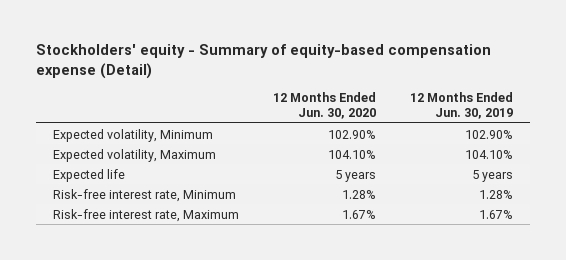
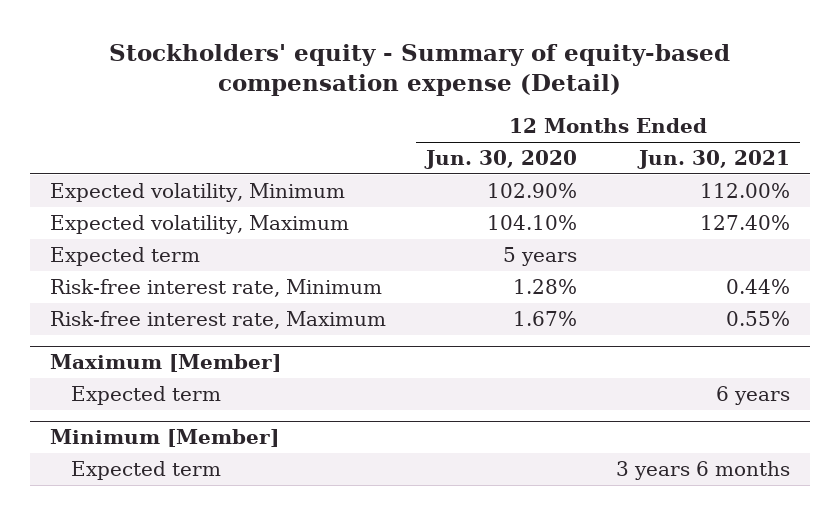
[410,92,514,119] 12 Months Ended Jun. 30, 2019 -> none
none -> [637,150,791,170] Jun. 30, 2021
[52,168,125,182] Expected life -> [49,246,200,266] Expected term
none -> [49,354,281,373] Maximum [Member]
none -> [71,385,222,405] Expected term
none -> [49,429,279,448] Minimum [Member]
none -> [71,460,222,480] Expected term

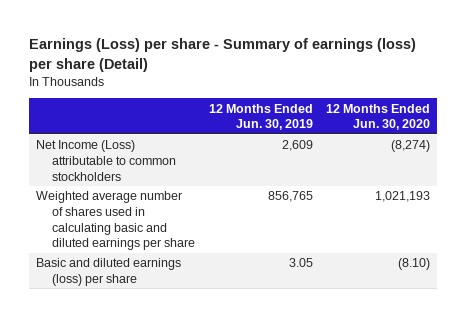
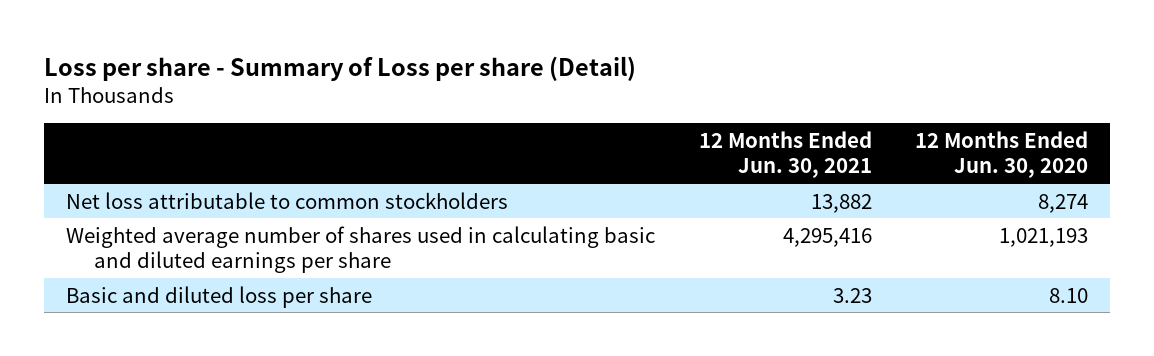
[29,37,417,72] Earnings (Loss) per share - Summary of earnings (loss) per share (Detail) -> [44,55,637,81] Loss per share - Summary of Loss per share (Detail)
[208,103,313,131] 12 Months Ended Jun. 30, 2019 -> none
none -> [698,130,872,179] 12 Months Ended Jun. 30, 2021
[35,140,177,181] Net Income (Loss) attributable to common stockholders -> [66,191,509,209] Net loss attributable to common stockholders
[391,140,431,153] (8,274) -> [1038,193,1089,213] 8,274
[35,258,181,286] Basic and diluted earnings (loss) per share -> [66,285,373,308] Basic and diluted loss per share
[398,258,431,271] (8.10) -> [1049,287,1089,303] 8.10

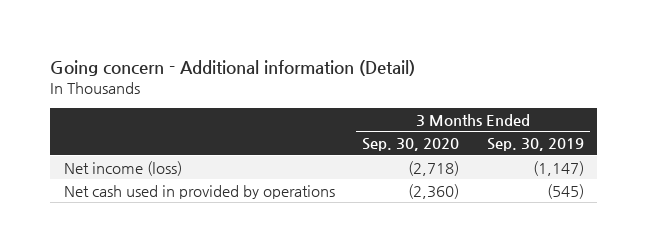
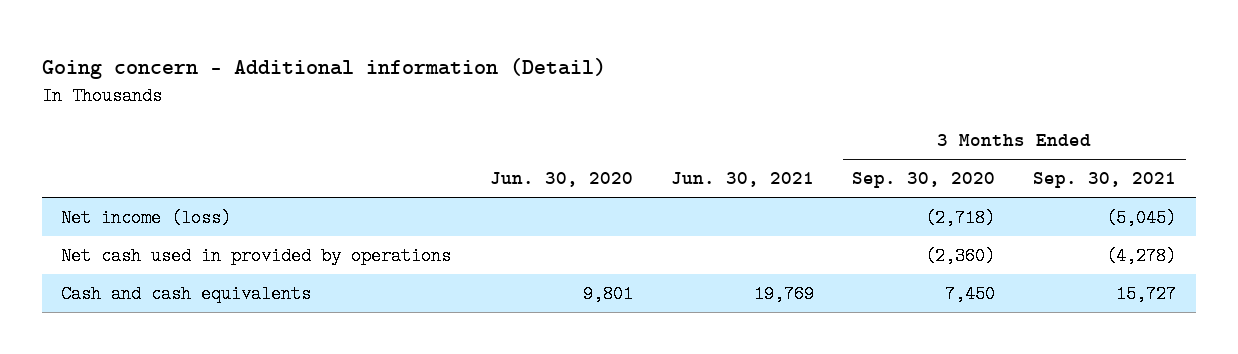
[486,138,584,152] Sep. 30, 2019 -> none
none -> [489,172,633,188] Jun. 30, 2020
none -> [670,172,814,188] Jun. 30, 2021
none -> [1033,172,1177,189] Sep. 30, 2021
none -> [61,285,312,304] Cash and cash equivalents

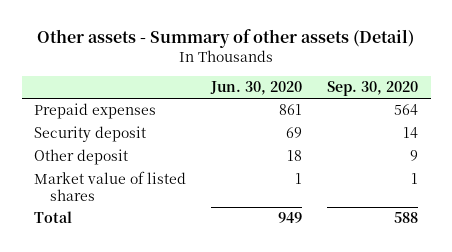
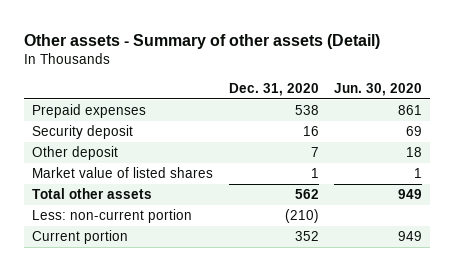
[327,81,419,97] Sep. 30, 2020 -> none
none -> [228,82,319,96] Dec. 31, 2020
none -> [32,188,153,200] Total other assets
none -> [32,209,193,224] Less: non-current portion
[34,211,73,224] Total -> [32,230,129,245] Current portion

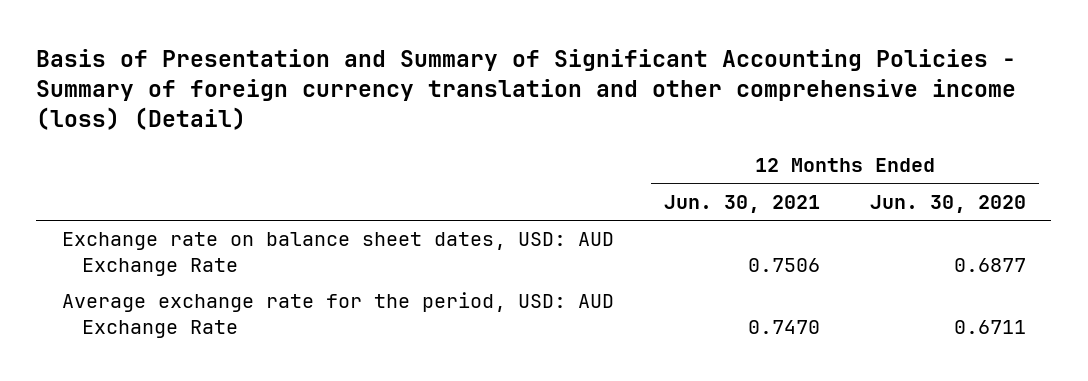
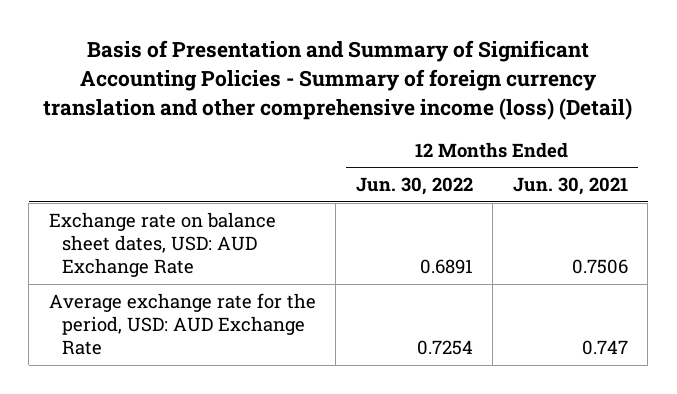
[870,194,1027,213] Jun. 30, 2020 -> none
none -> [355,177,473,196] Jun. 30, 2022
[747,319,820,334] 0.7470 -> [581,340,628,356] 0.747

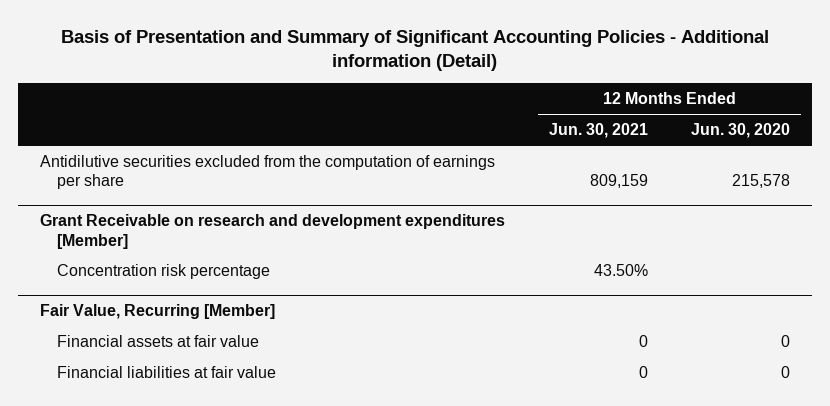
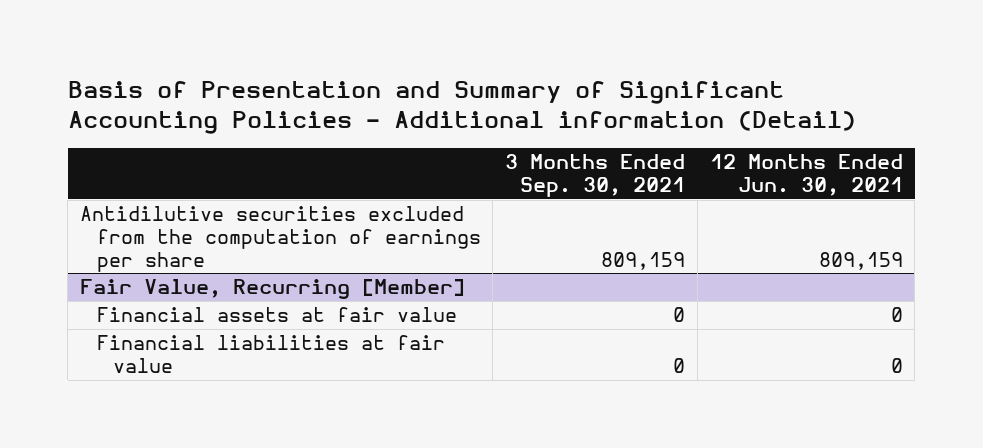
[691,123,791,139] Jun. 30, 2020 -> none
none -> [505,154,686,197] 3 Months Ended Sep. 30, 2021
[39,214,505,249] Grant Receivable on research and development expenditures [Member] -> none
[56,263,270,279] Concentration risk percentage -> none

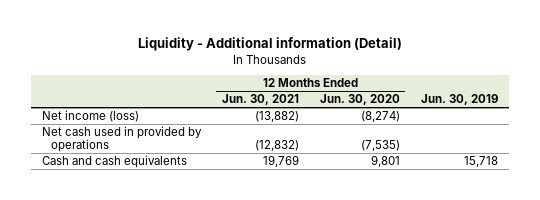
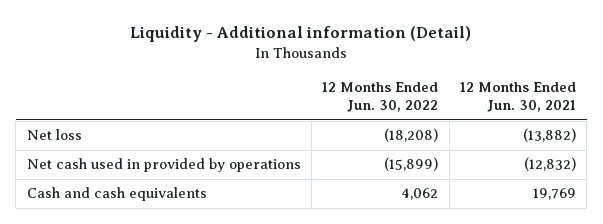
[320,94,401,106] Jun. 30, 2020 -> none
[421,94,499,106] Jun. 30, 2019 -> none
none -> [322,81,439,113] 12 Months Ended Jun. 30, 2022
[41,110,139,123] Net income (loss) -> [26,129,82,141] Net loss

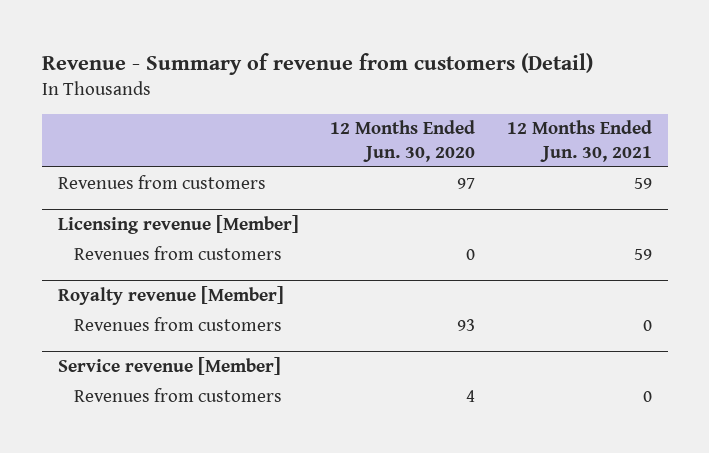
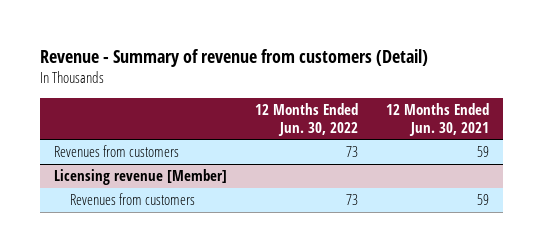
[330,120,476,162] 12 Months Ended Jun. 30, 2020 -> none
none -> [254,103,358,137] 12 Months Ended Jun. 30, 2022
[57,286,284,306] Royalty revenue [Member] -> none
[73,316,282,331] Revenues from customers -> none
[57,357,281,376] Service revenue [Member] -> none
[73,387,282,402] Revenues from customers -> none

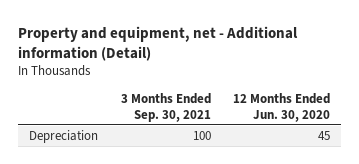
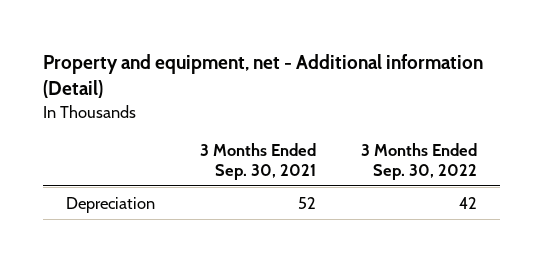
[233,92,331,122] 12 Months Ended Jun. 30, 2020 -> none
none -> [361,143,478,180] 3 Months Ended Sep. 30, 2022
[192,131,211,141] 100 -> [298,196,317,209] 52

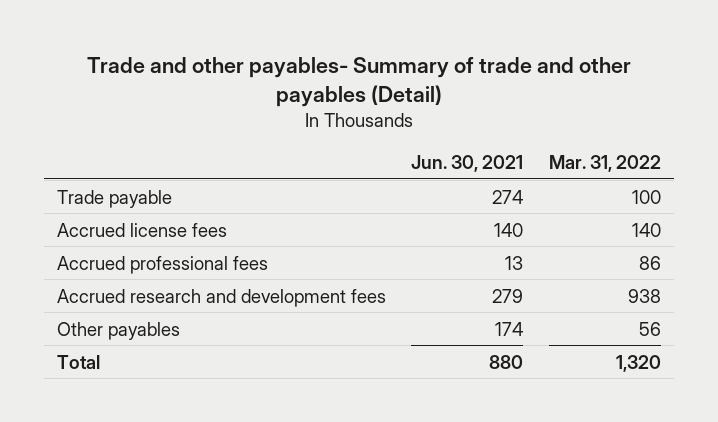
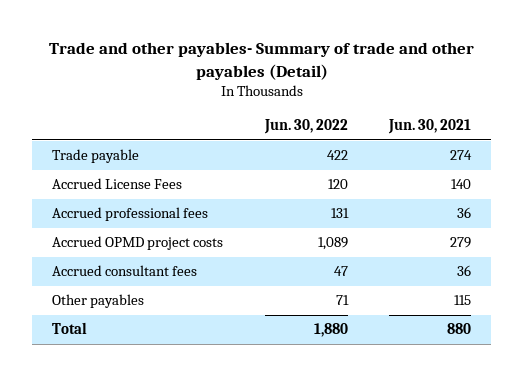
[549,154,662,172] Mar. 31, 2022 -> none
none -> [263,119,348,135] Jun. 30, 2022
[56,222,227,237] Accrued license fees -> [52,178,183,190] Accrued License Fees
[505,255,524,270] 13 -> [456,207,471,219] 36
[56,288,386,307] Accrued research and development fees -> [52,236,224,251] Accrued OPMD project costs
none -> [52,265,198,277] Accrued consultant fees
[495,321,524,336] 174 -> [453,295,471,306] 115

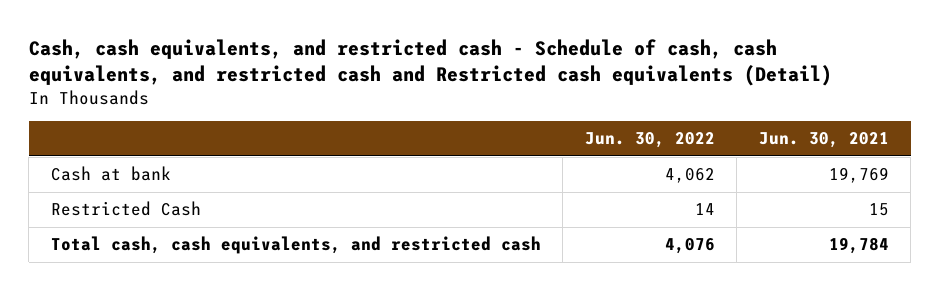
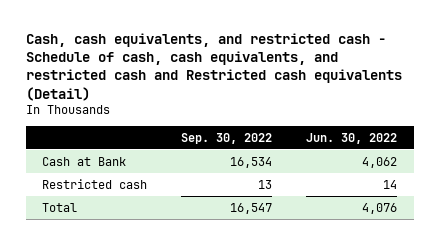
[758,132,889,149] Jun. 30, 2021 -> none
none -> [181,132,273,144] Sep. 30, 2022
[50,166,171,182] Cash at bank -> [42,156,127,166] Cash at Bank
[50,201,201,217] Restricted Cash -> [42,178,148,189] Restricted cash
[50,236,541,255] Total cash, cash equivalents, and restricted cash -> [42,202,78,212] Total

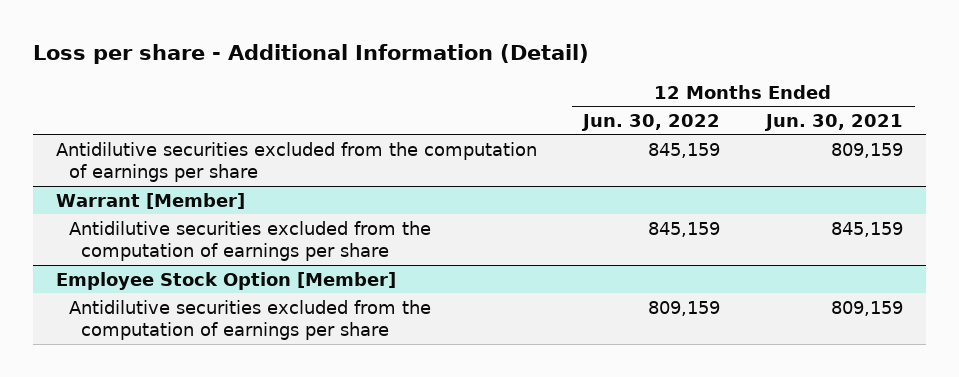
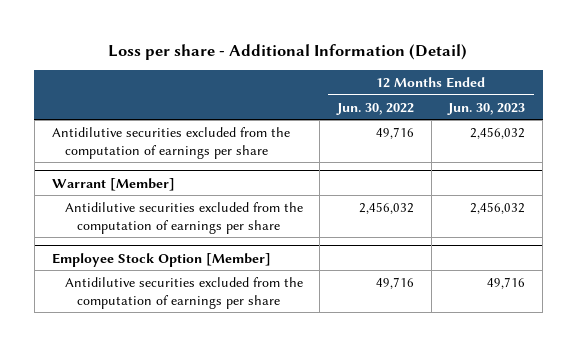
[764,113,904,131] Jun. 30, 2021 -> none
none -> [447,102,526,115] Jun. 30, 2023
[648,142,721,158] 845,159 -> [375,126,414,139] 49,716
[648,221,721,237] 845,159 -> [358,201,414,214] 2,456,032
[648,300,721,316] 809,159 -> [375,276,414,289] 49,716

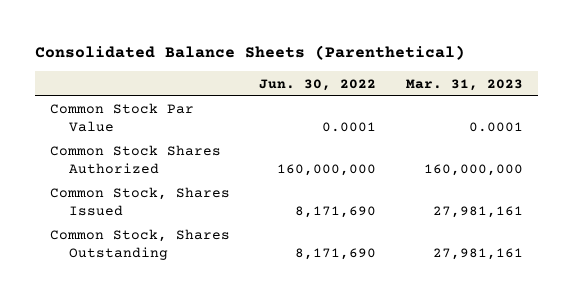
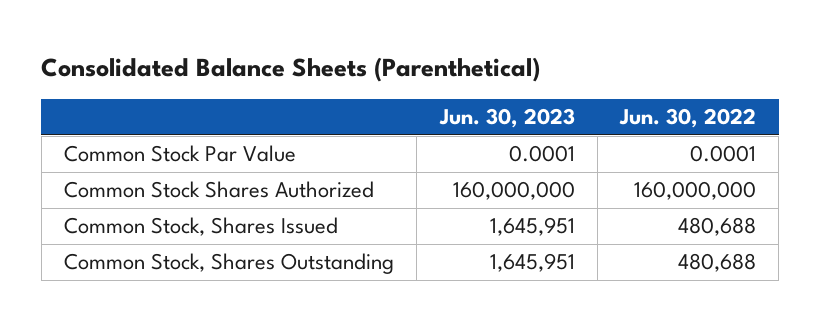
[406,78,524,91] Mar. 31, 2023 -> none
none -> [438,108,575,129] Jun. 30, 2023
[295,205,377,218] 8,171,690 -> [677,217,756,237] 480,688
[295,247,377,260] 8,171,690 -> [677,253,756,273] 480,688

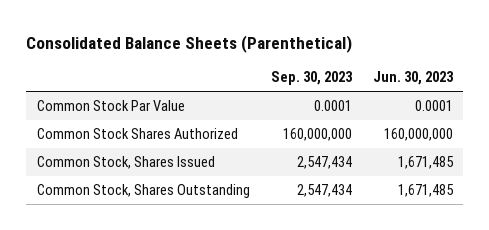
[618,108,756,129] Jun. 30, 2022 -> none
none -> [270,71,353,86] Sep. 30, 2023
[489,217,575,237] 1,645,951 -> [397,156,454,170] 1,671,485
[489,253,575,273] 1,645,951 -> [397,184,454,198] 1,671,485

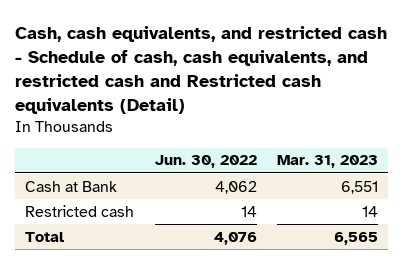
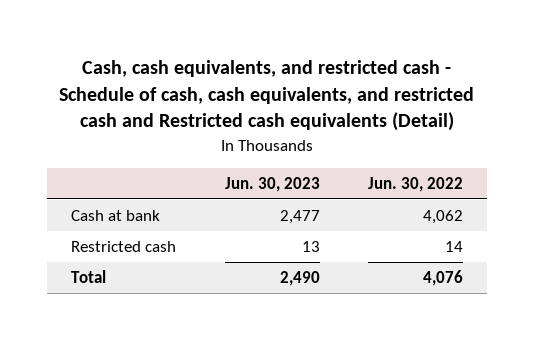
[276,155,378,169] Mar. 31, 2023 -> none
none -> [224,176,320,192] Jun. 30, 2023
[25,180,118,192] Cash at Bank -> [71,210,161,222] Cash at bank

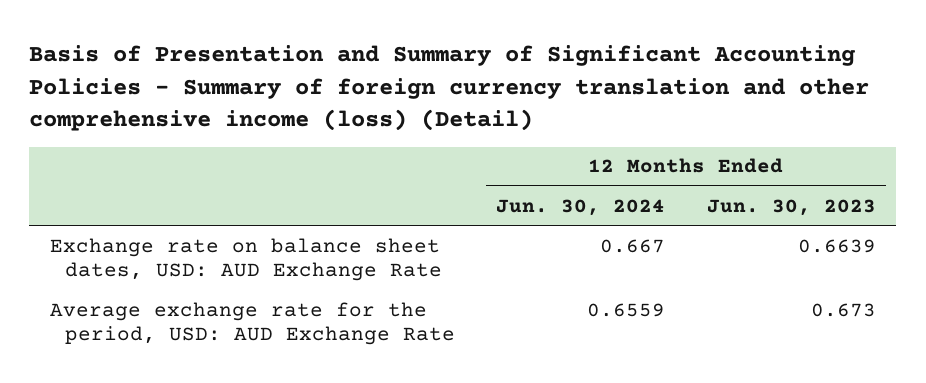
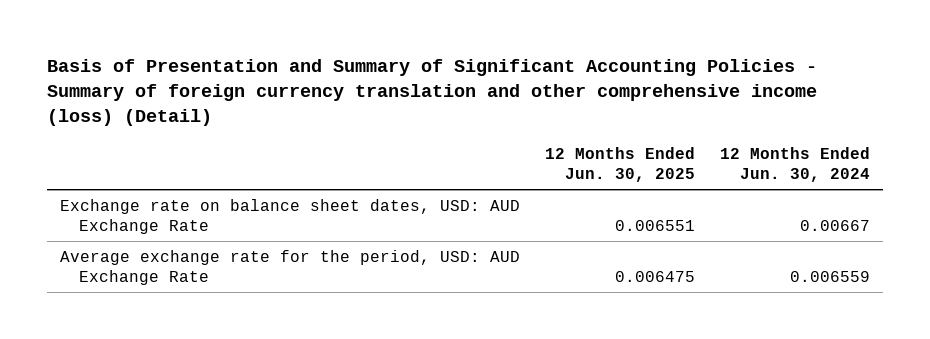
[706,198,876,216] Jun. 30, 2023 -> none
none -> [545,146,696,182] 12 Months Ended Jun. 30, 2025
[600,238,666,253] 0.667 -> [800,219,871,231] 0.00667
[587,302,666,317] 0.6559 -> [790,270,871,282] 0.006559

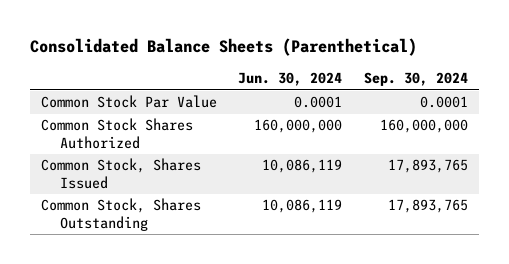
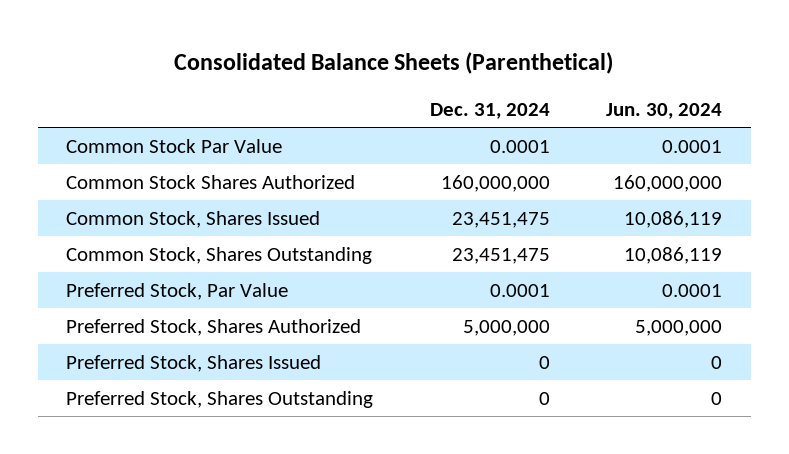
[364,72,469,87] Sep. 30, 2024 -> none
none -> [429,102,550,119] Dec. 31, 2024
none -> [66,282,289,300] Preferred Stock, Par Value
none -> [66,318,362,336] Preferred Stock, Shares Authorized
none -> [66,354,322,372] Preferred Stock, Shares Issued
none -> [66,390,374,408] Preferred Stock, Shares Outstanding

